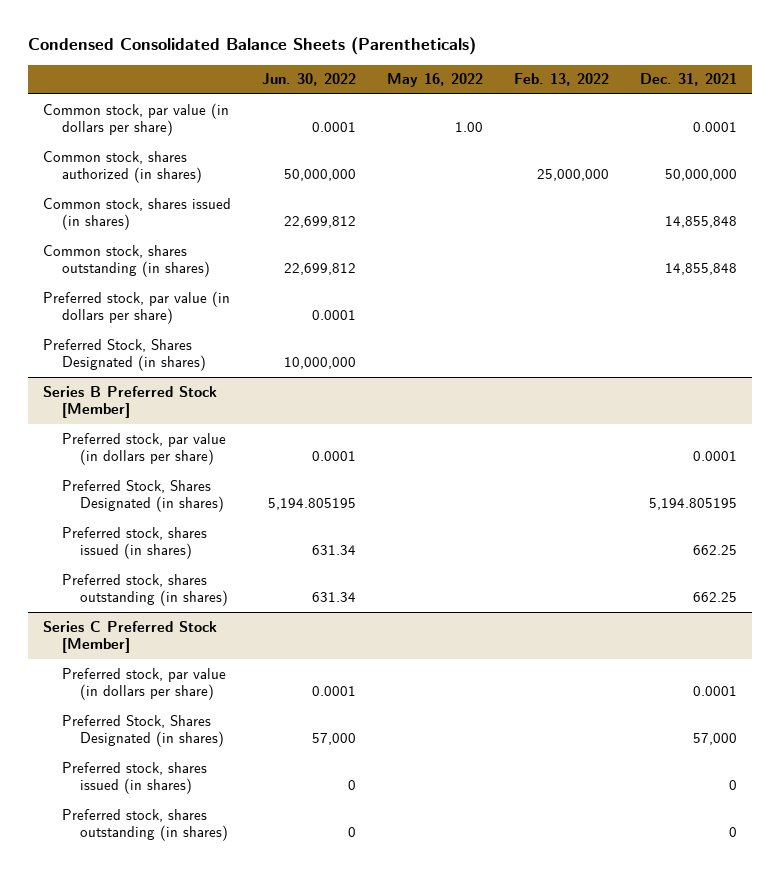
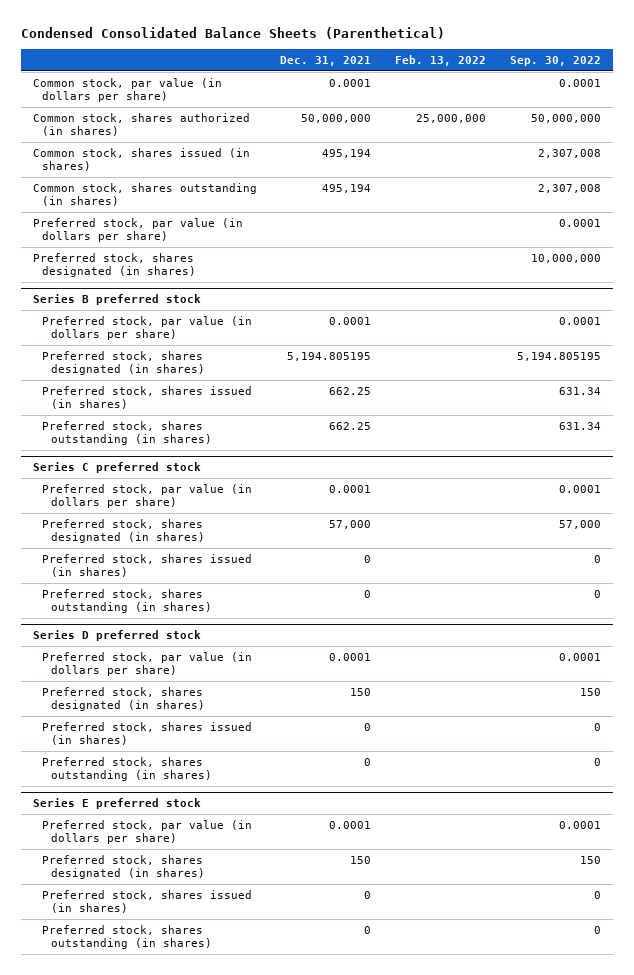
[27,37,476,56] Condensed Consolidated Balance Sheets (Parentheticals) -> [20,26,445,39] Condensed Consolidated Balance Sheets (Parenthetical)
[262,73,357,87] Jun. 30, 2022 -> none
[387,73,484,88] May 16, 2022 -> none
none -> [509,55,601,66] Sep. 30, 2022
[664,216,737,229] 14,855,848 -> [322,148,372,158] 495,194
[664,263,737,276] 14,855,848 -> [322,183,372,193] 495,194
[43,338,206,372] Preferred Stock, Shares Designated (in shares) -> [32,252,196,277] Preferred stock, shares designated (in shares)
[43,385,218,419] Series B Preferred Stock [Member] -> [32,294,201,306] Series B preferred stock
[61,479,225,513] Preferred Stock, Shares Designated (in shares) -> [41,350,205,375] Preferred stock, shares designated (in shares)
[43,620,218,654] Series C Preferred Stock [Member] -> [32,462,201,474] Series C preferred stock
[61,714,225,748] Preferred Stock, Shares Designated (in shares) -> [41,518,205,543] Preferred stock, shares designated (in shares)
none -> [32,630,201,642] Series D preferred stock
none -> [41,651,252,676] Preferred stock, par value (in dollars per share)
none -> [41,686,205,711] Preferred stock, shares designated (in shares)
none -> [41,721,252,745] Preferred stock, shares issued (in shares)
none -> [41,756,212,781] Preferred stock, shares outstanding (in shares)
none -> [32,798,201,810] Series E preferred stock
none -> [41,819,252,844] Preferred stock, par value (in dollars per share)
none -> [41,854,205,879] Preferred stock, shares designated (in shares)
none -> [41,889,252,913] Preferred stock, shares issued (in shares)
none -> [41,924,212,949] Preferred stock, shares outstanding (in shares)

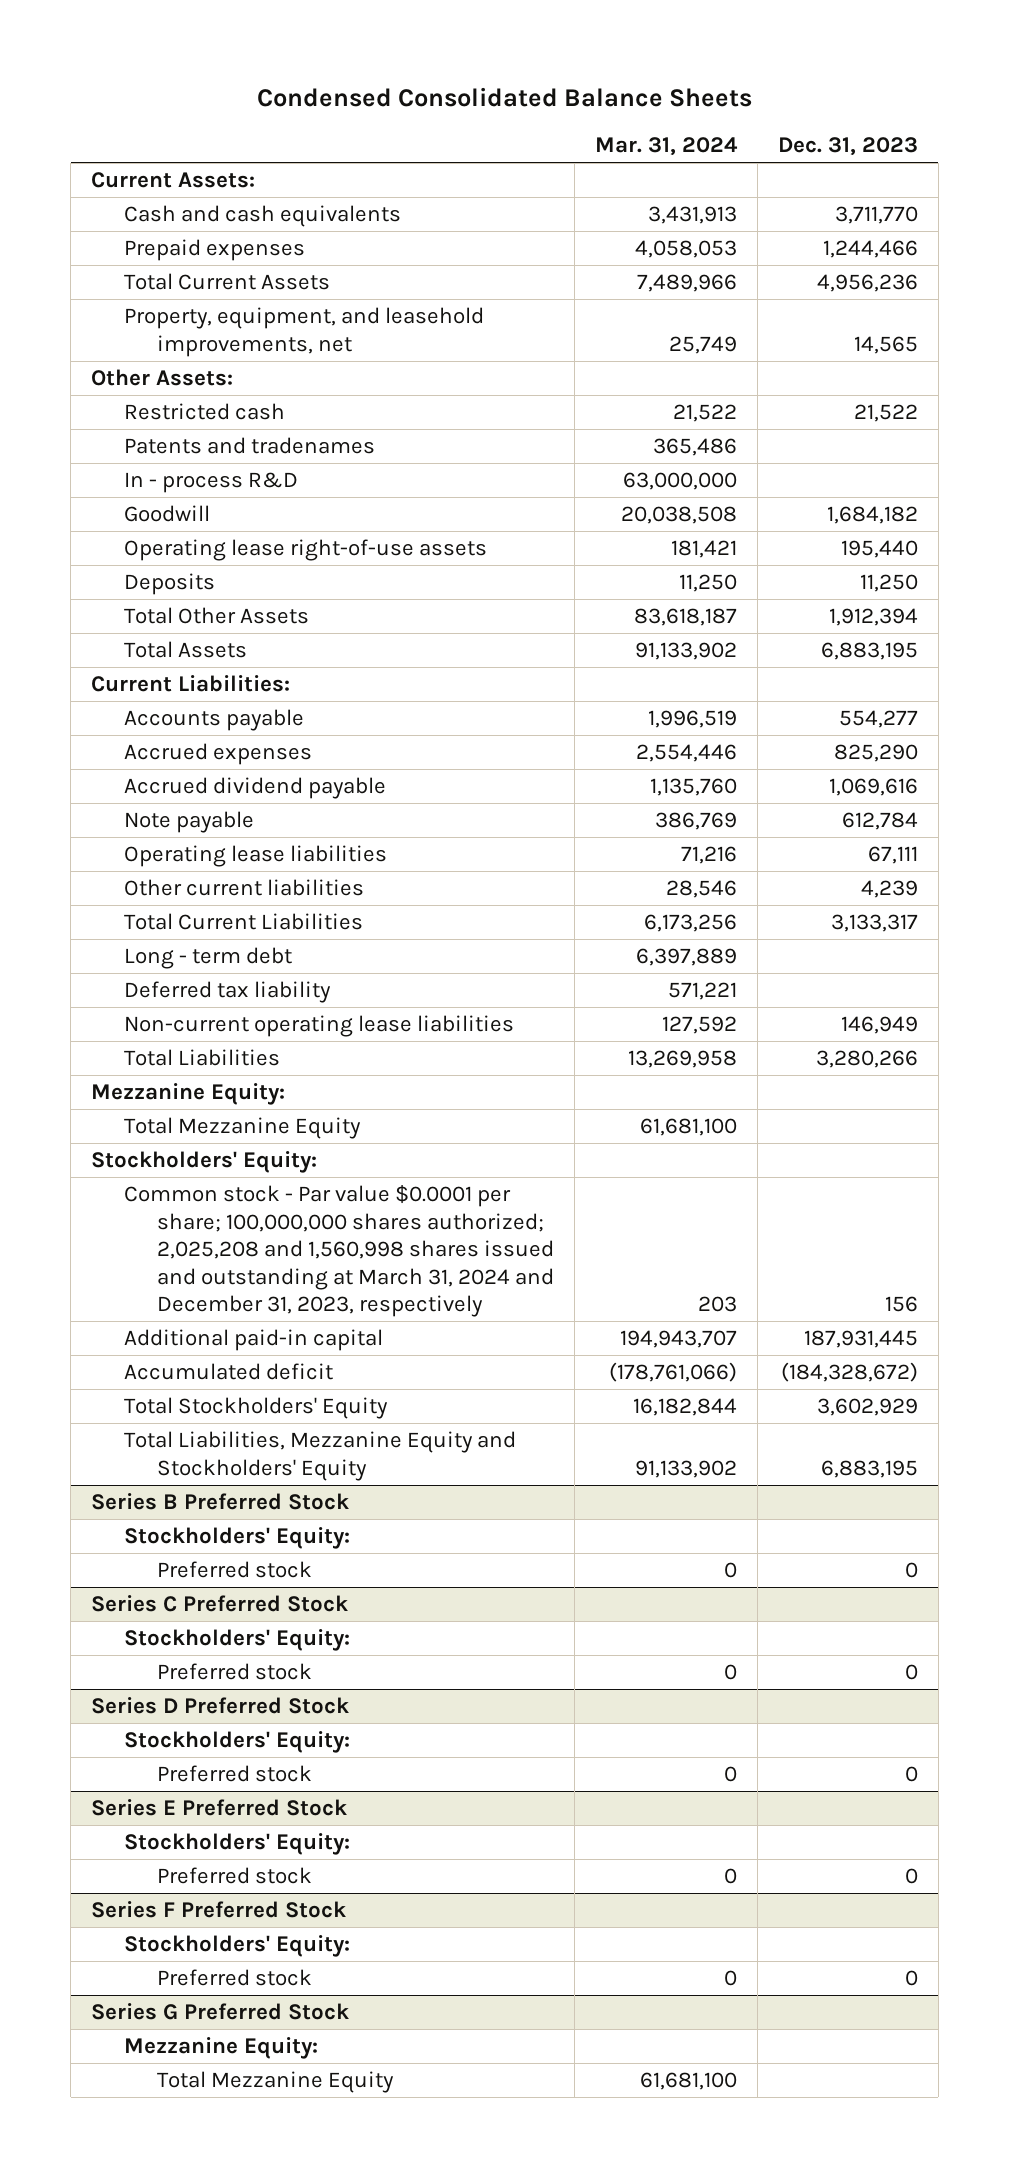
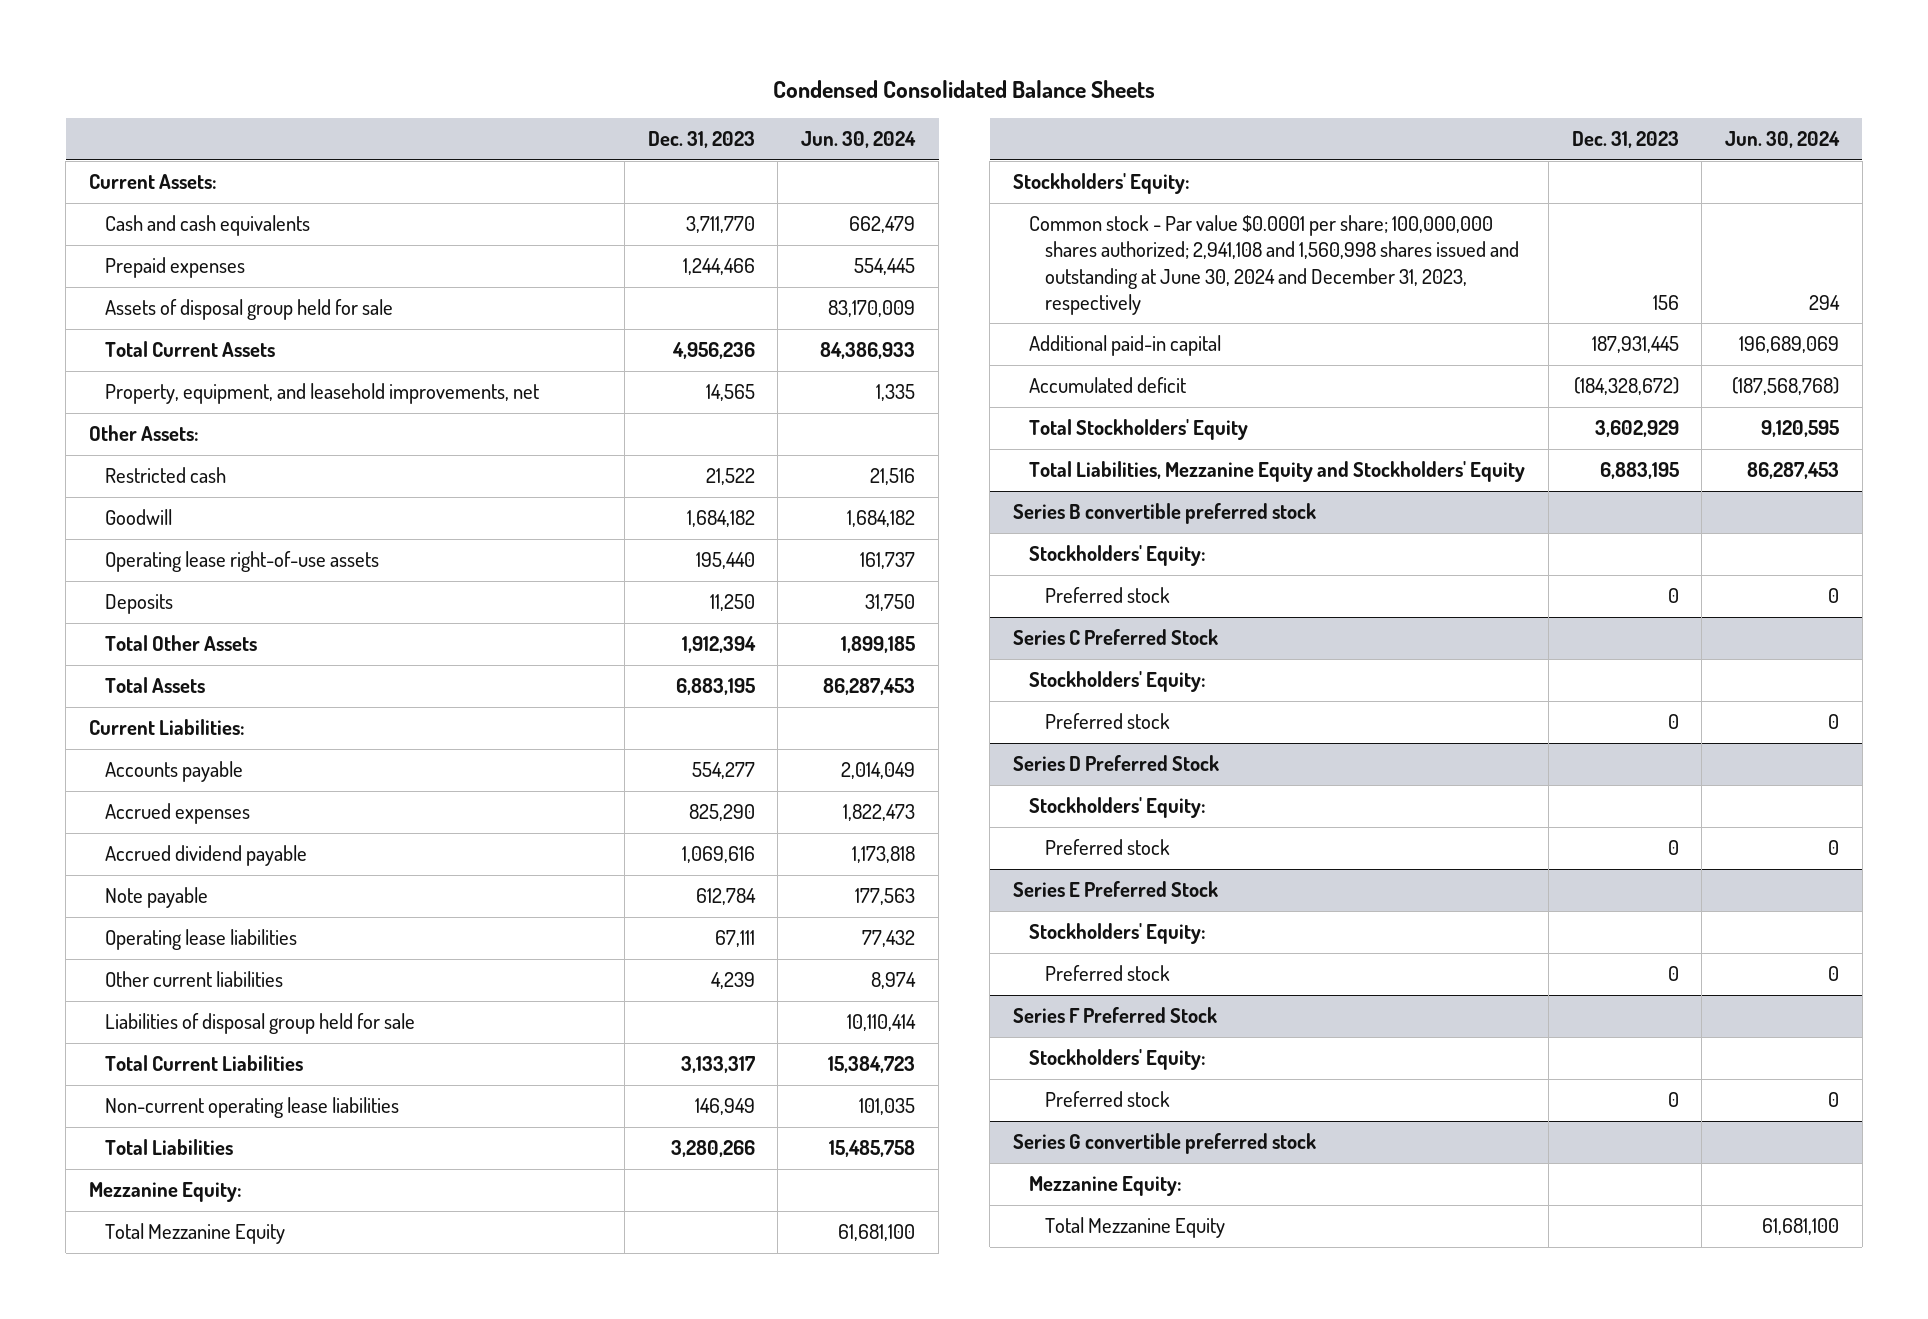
[594,137,738,157] Mar. 31, 2024 -> none
none -> [801,131,917,149] Jun. 30, 2024
none -> [104,299,393,321] Assets of disposal group held for sale
[124,437,376,455] Patents and tradenames -> none
[124,472,299,494] In - process R&D -> none
none -> [104,1013,415,1035] Liabilities of disposal group held for sale
[124,947,293,970] Long - term debt -> none
[124,981,332,1004] Deferred tax liability -> none
[124,1185,554,1318] Common stock - Par value $0.0001 per share; 100,000,000 shares authorized; 2,025,208 and 1,560,998 shares issued and outstanding at March 31, 2024 and December 31, 2023, respectively -> [1028,215,1519,315] Common stock - Par value $0.0001 per share; 100,000,000 shares authorized; 2,941,108 and 1,560,998 shares issued and outstanding at June 30, 2024 and December 31, 2023, respectively
[91,1493,350,1511] Series B Preferred Stock -> [1013,503,1317,525] Series B convertible preferred stock
[91,2003,350,2021] Series G Preferred Stock -> [1013,1133,1317,1155] Series G convertible preferred stock

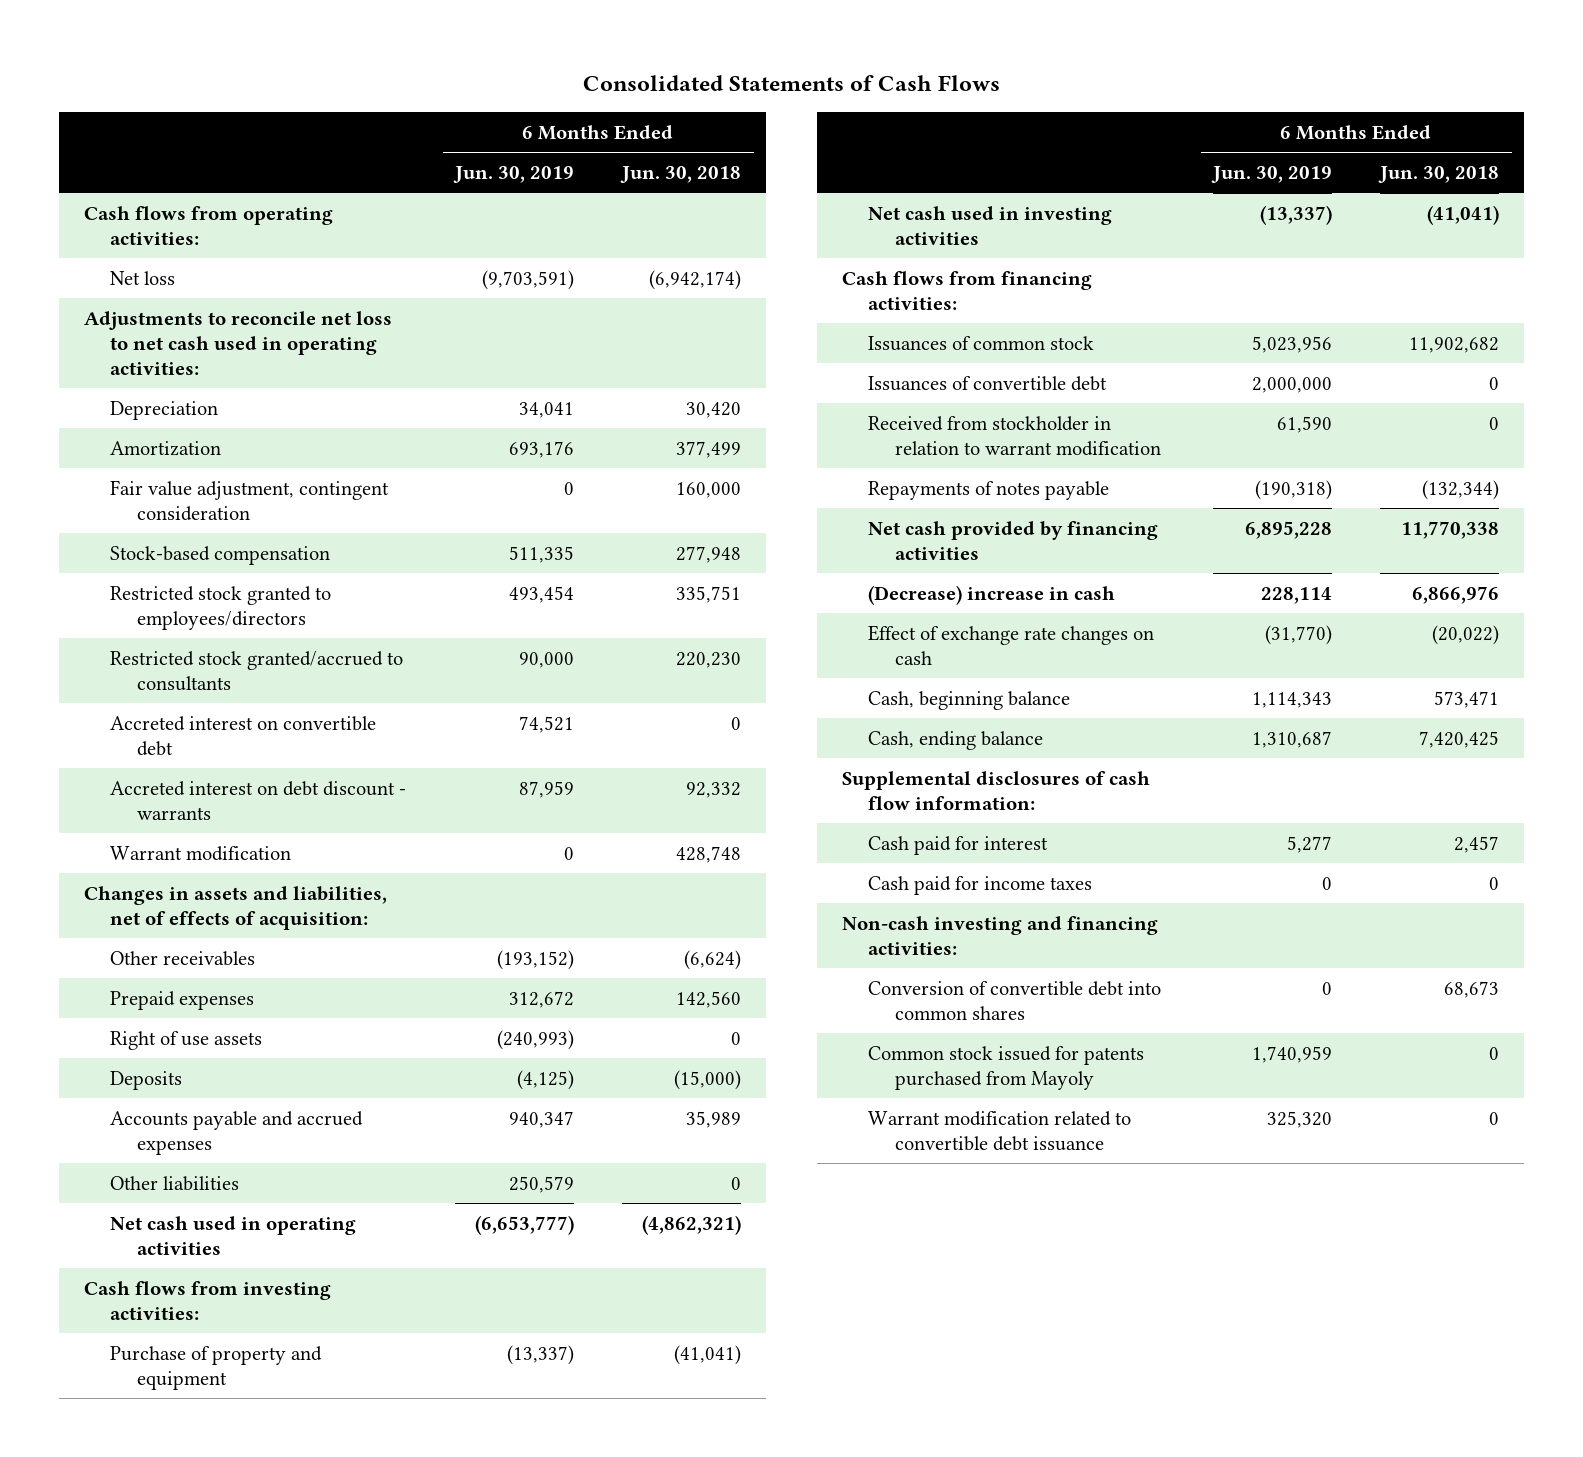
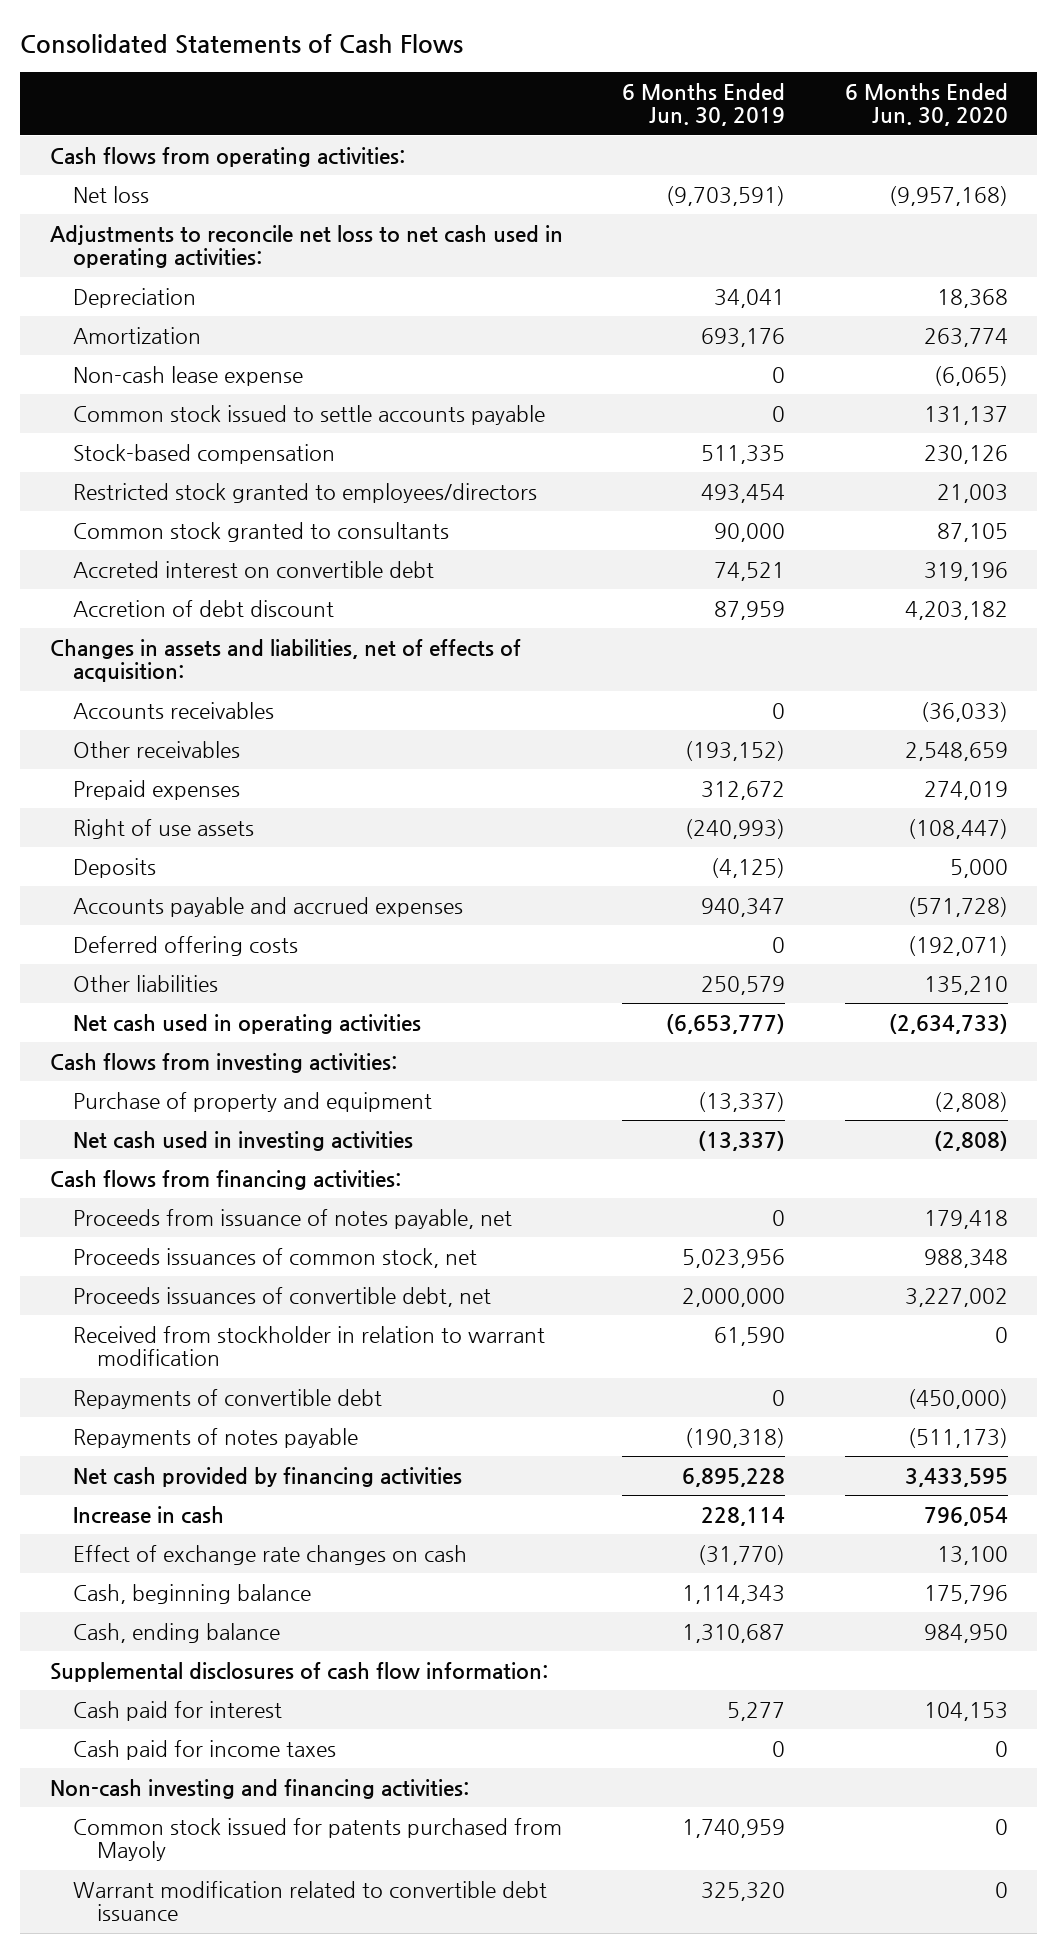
[620,165,742,183] Jun. 30, 2018 -> none
none -> [844,82,1008,127] 6 Months Ended Jun. 30, 2020
[110,479,390,521] Fair value adjustment, contingent consideration -> none
none -> [73,365,304,386] Non-cash lease expense
none -> [73,404,546,425] Common stock issued to settle accounts payable
[110,650,404,691] Restricted stock granted/accrued to consultants -> [73,521,450,542] Common stock granted to consultants
[110,845,292,861] Warrant modification -> none
[110,780,407,820] Accreted interest on debt discount - warrants -> [73,599,335,617] Accretion of debt discount
none -> [73,701,275,719] Accounts receivables
none -> [73,935,299,956] Deferred offering costs
none -> [73,1208,513,1229] Proceeds from issuance of notes payable, net
[868,335,1095,351] Issuances of common stock -> [73,1247,478,1268] Proceeds issuances of common stock, net
[868,375,1108,391] Issuances of convertible debt -> [73,1286,492,1307] Proceeds issuances of convertible debt, net
none -> [73,1388,383,1409] Repayments of convertible debt
[868,584,1116,605] (Decrease) increase in cash -> [73,1505,225,1524] Increase in cash
[868,980,1162,1020] Conversion of convertible debt into common shares -> none

